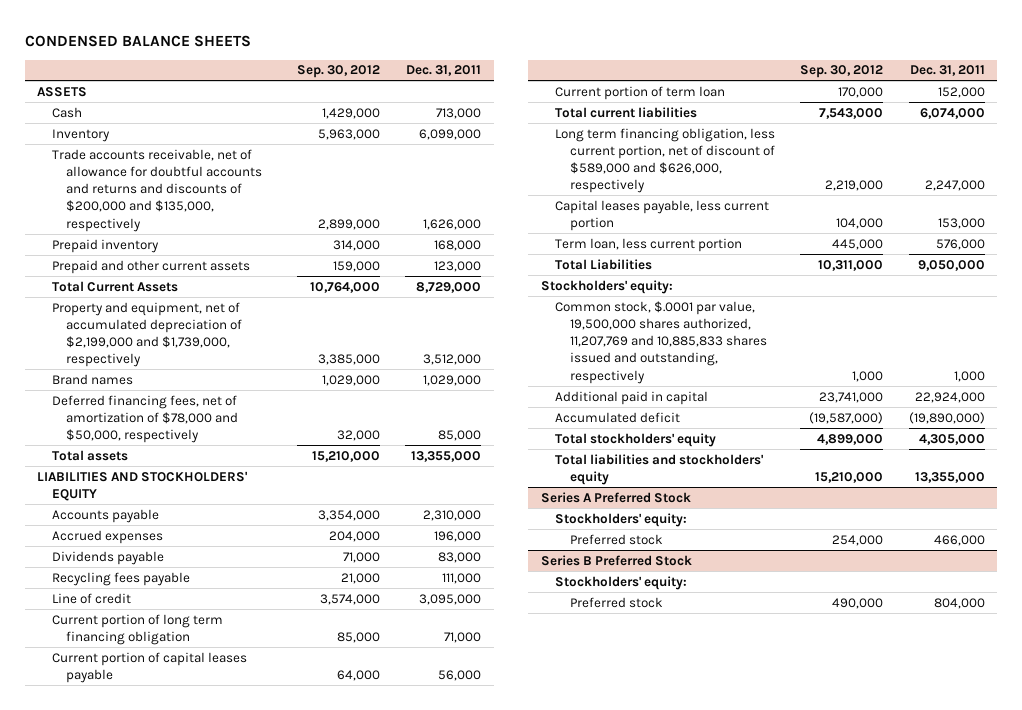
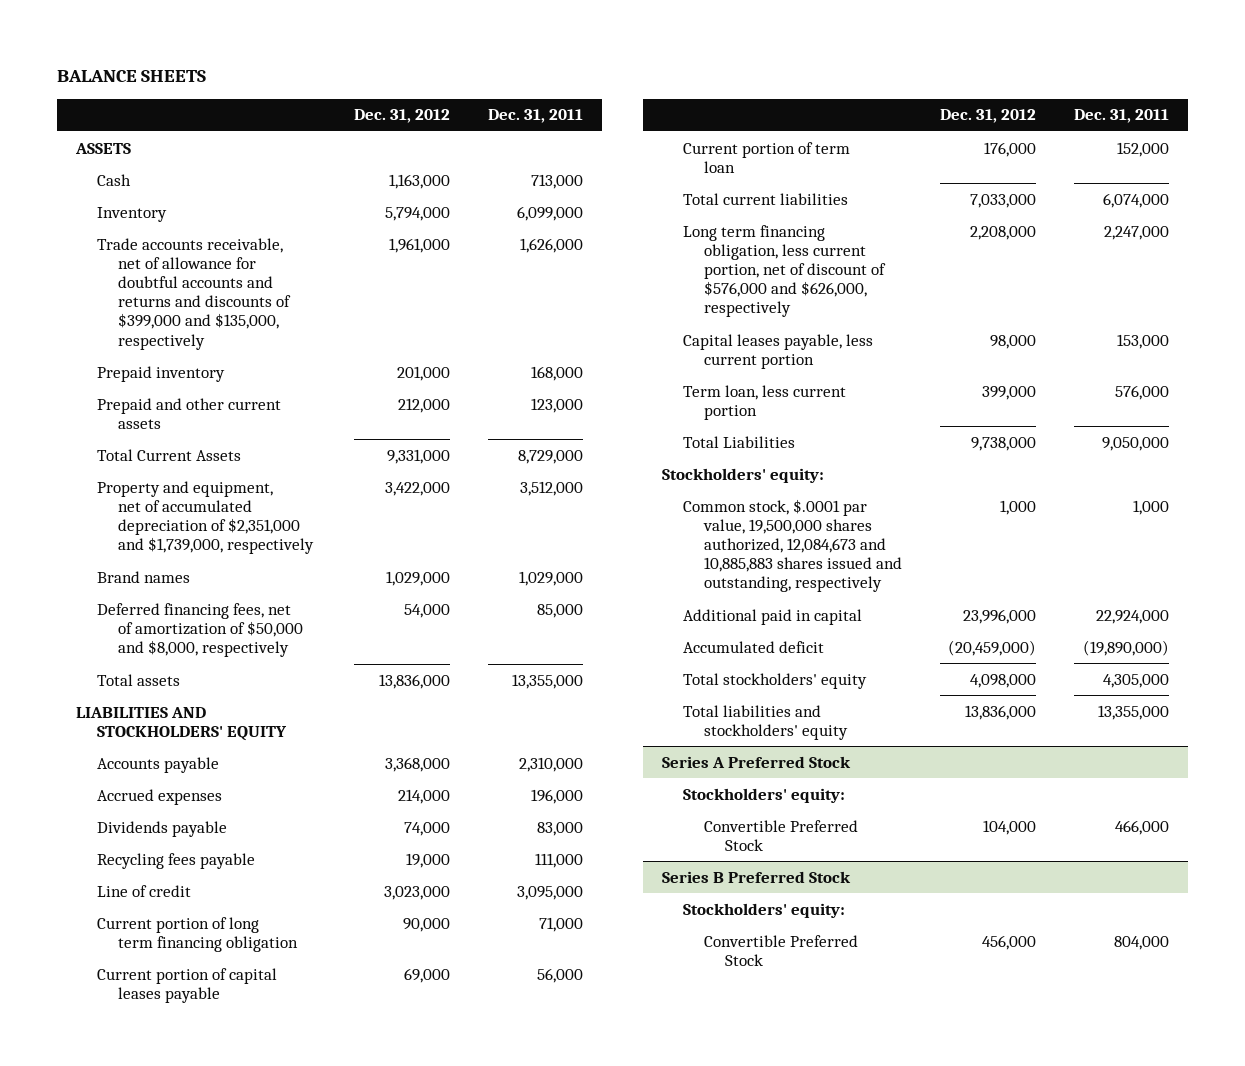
[24,34,251,47] CONDENSED BALANCE SHEETS -> [56,70,206,83] BALANCE SHEETS
[296,65,380,79] Sep. 30, 2012 -> none
none -> [353,109,450,124] Dec. 31, 2012
[51,148,263,232] Trade accounts receivable, net of allowance for doubtful accounts and returns and discounts of $200,000 and $135,000, respectively -> [96,237,291,350] Trade accounts receivable, net of allowance for doubtful accounts and returns and discounts of $399,000 and $135,000, respectively
[51,301,243,368] Property and equipment, net of accumulated depreciation of $2,199,000 and $1,739,000, respectively -> [96,480,314,555] Property and equipment, net of accumulated depreciation of $2,351,000 and $1,739,000, respectively
[51,394,239,444] Deferred financing fees, net of amortization of $78,000 and $50,000, respectively -> [96,602,303,658] Deferred financing fees, net of amortization of $50,000 and $8,000, respectively
[555,127,776,194] Long term financing obligation, less current portion, net of discount of $589,000 and $626,000, respectively -> [682,224,887,318] Long term financing obligation, less current portion, net of discount of $576,000 and $626,000, respectively
[555,300,767,384] Common stock, $.0001 par value, 19,500,000 shares authorized, 11,207,769 and 10,885,833 shares issued and outstanding, respectively -> [682,498,903,593] Common stock, $.0001 par value, 19,500,000 shares authorized, 12,084,673 and 10,885,883 shares issued and outstanding, respectively
[569,533,663,545] Preferred stock -> [704,819,859,851] Convertible Preferred Stock
[569,596,663,608] Preferred stock -> [704,934,859,966] Convertible Preferred Stock

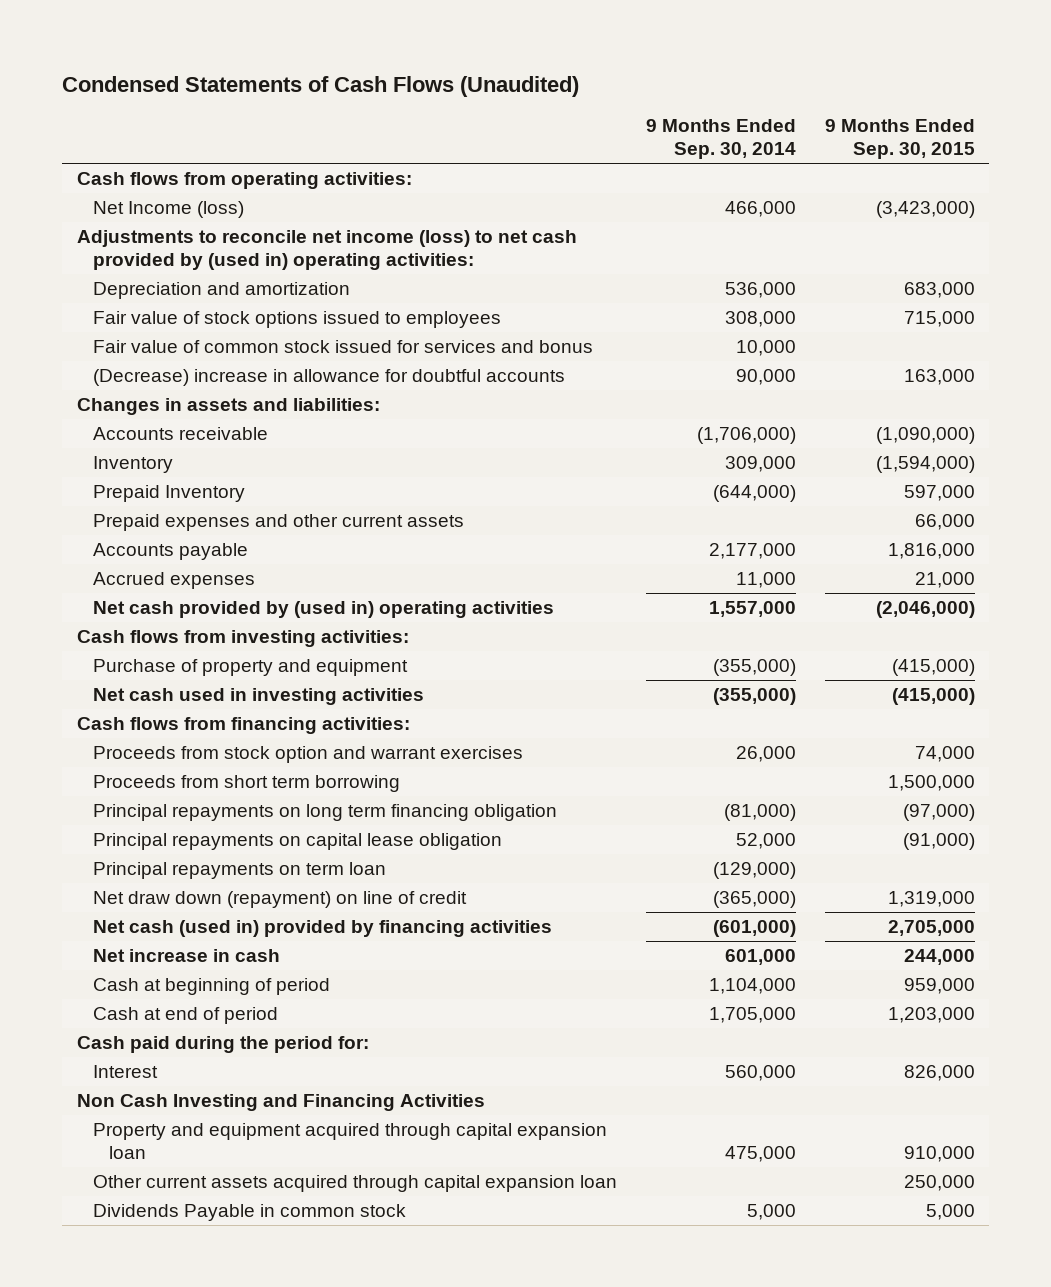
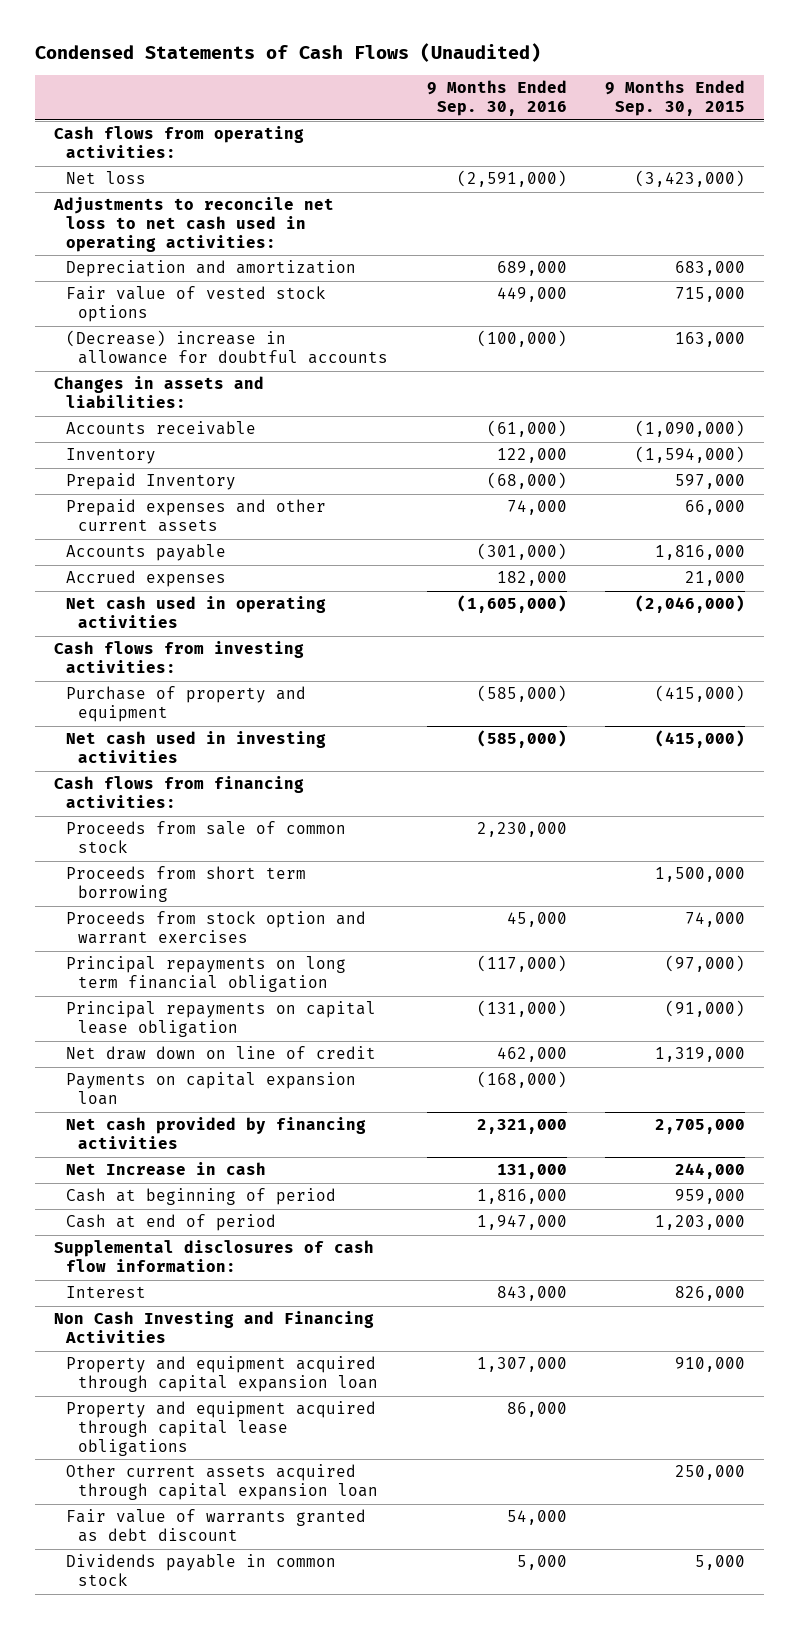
[645,119,796,160] 9 Months Ended Sep. 30, 2014 -> none
none -> [426,80,567,117] 9 Months Ended Sep. 30, 2016
[92,201,244,219] Net Income (loss) -> [66,171,147,185] Net loss
[76,230,577,271] Adjustments to reconcile net income (loss) to net cash provided by (used in) operating activities: -> [53,197,335,252] Adjustments to reconcile net loss to net cash used in operating activities:
[92,340,593,354] Fair value of common stock issued for services and bonus -> none
[92,311,501,329] Fair value of stock options issued to employees -> [66,286,327,323] Fair value of vested stock options
[92,601,554,619] Net cash provided by (used in) operating activities -> [66,596,327,629] Net cash used in operating activities
none -> [66,821,347,854] Proceeds from sale of common stock
[92,746,523,764] Proceeds from stock option and warrant exercises -> [66,911,367,945] Proceeds from stock option and warrant exercises
[92,804,557,822] Principal repayments on long term financing obligation -> [66,956,347,993] Principal repayments on long term financial obligation
[92,862,386,880] Principal repayments on term loan -> none
[92,891,467,909] Net draw down (repayment) on line of credit -> [66,1046,377,1061] Net draw down on line of credit
none -> [66,1072,357,1106] Payments on capital expansion loan
[92,920,552,938] Net cash (used in) provided by financing activities -> [66,1117,367,1150] Net cash provided by financing activities
[92,949,280,963] Net increase in cash -> [66,1162,267,1176] Net Increase in cash
[76,1036,369,1054] Cash paid during the period for: -> none
none -> [54,1240,375,1273] Supplemental disclosures of cash flow information:
none -> [66,1401,377,1456] Property and equipment acquired through capital lease obligations
none -> [66,1509,367,1543] Fair value of warrants granted as debt discount
[92,1204,406,1222] Dividends Payable in common stock -> [66,1554,337,1587] Dividends payable in common stock

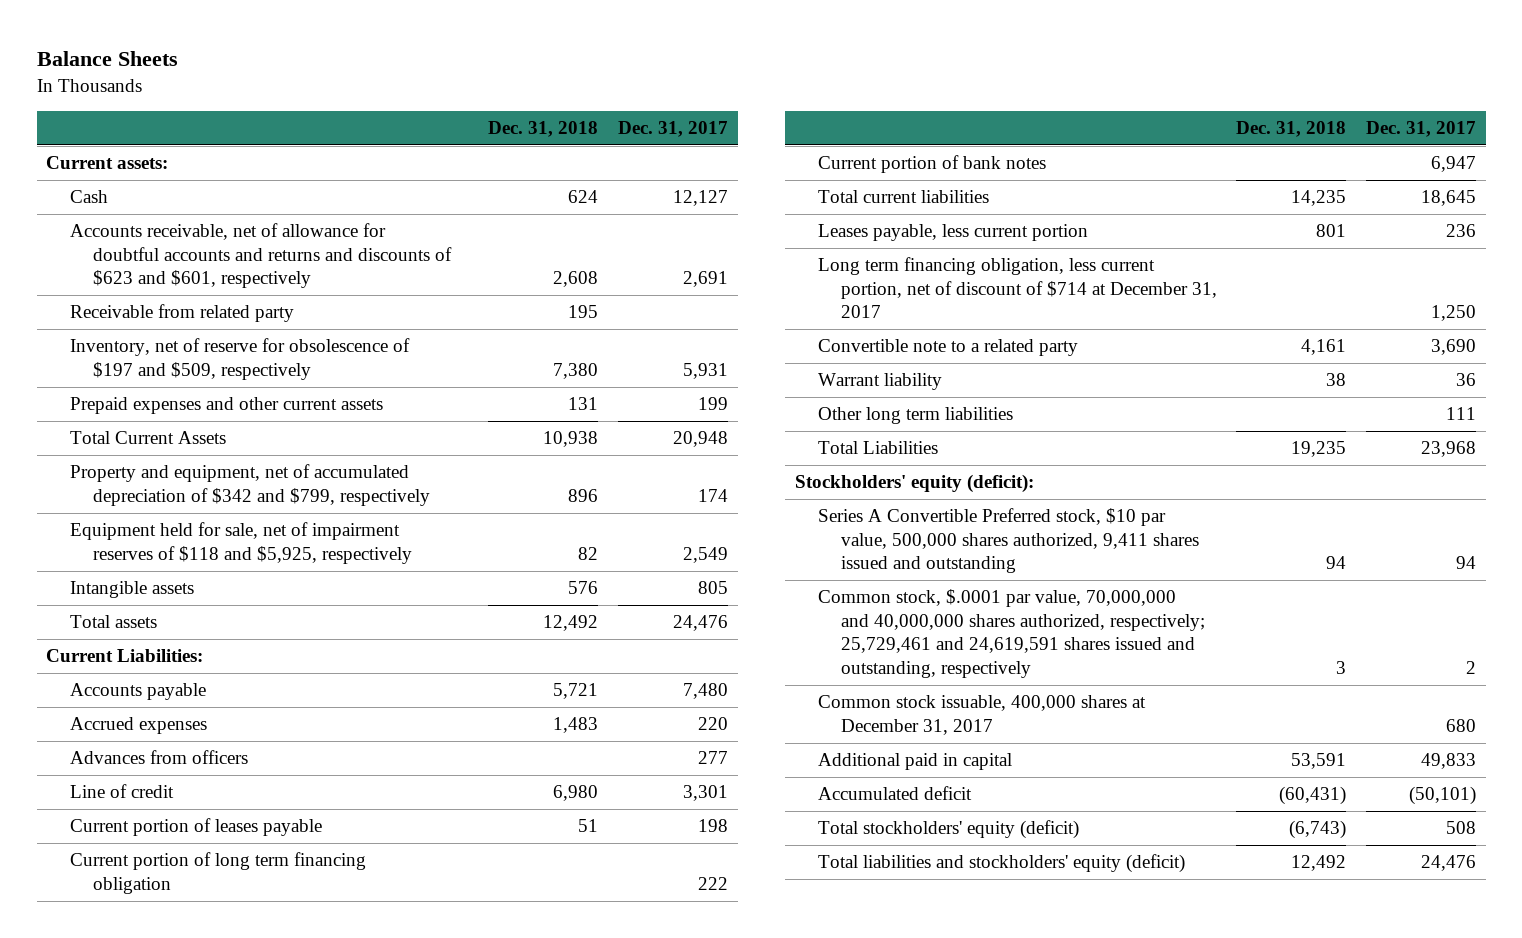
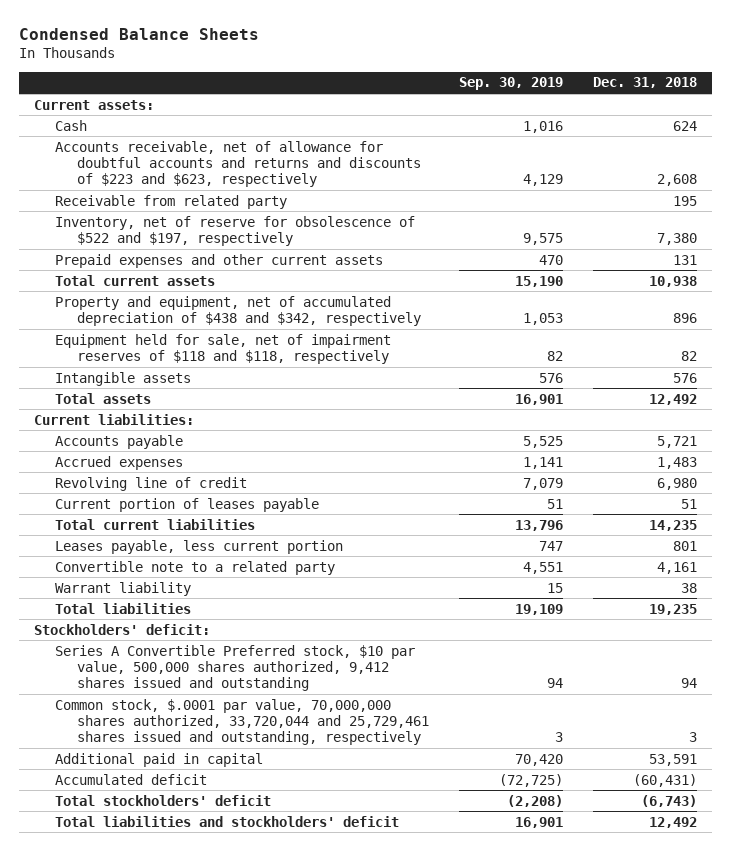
[36,51,178,67] Balance Sheets -> [18,27,259,40] Condensed Balance Sheets
[617,120,728,137] Dec. 31, 2017 -> none
none -> [458,77,563,91] Sep. 30, 2019
[69,223,452,289] Accounts receivable, net of allowance for doubtful accounts and returns and discounts of $623 and $601, respectively -> [55,140,421,188] Accounts receivable, net of allowance for doubtful accounts and returns and discounts of $223 and $623, respectively
[69,338,410,380] Inventory, net of reserve for obsolescence of $197 and $509, respectively -> [55,215,416,247] Inventory, net of reserve for obsolescence of $522 and $197, respectively
[69,431,226,445] Total Current Assets -> [55,274,216,286] Total current assets
[69,464,430,506] Property and equipment, net of accumulated depreciation of $342 and $799, respectively -> [55,295,421,327] Property and equipment, net of accumulated depreciation of $438 and $342, respectively
[69,522,412,564] Equipment held for sale, net of impairment reserves of $118 and $5,925, respectively -> [55,333,392,365] Equipment held for sale, net of impairment reserves of $118 and $118, respectively
[46,649,204,663] Current Liabilities: -> [33,413,194,425] Current liabilities:
[69,750,248,765] Advances from officers -> none
[69,784,174,799] Line of credit -> [55,476,248,491] Revolving line of credit
[69,852,366,894] Current portion of long term financing obligation -> none
[817,155,1046,174] Current portion of bank notes -> none
[817,257,1217,319] Long term financing obligation, less current portion, net of discount of $714 at December 31, 2017 -> none
[817,407,1013,425] Other long term liabilities -> none
[817,695,1146,735] Common stock issuable, 400,000 shares at December 31, 2017 -> none
[817,441,938,455] Total Liabilities -> [55,602,192,614] Total liabilities
[794,474,1034,494] Stockholders' equity (deficit): -> [33,623,210,635] Stockholders' deficit:
[817,508,1199,574] Series A Convertible Preferred stock, $10 par value, 500,000 shares authorized, 9,411 shares issued and outstanding -> [55,644,416,692] Series A Convertible Preferred stock, $10 par value, 500,000 shares authorized, 9,412 shares issued and outstanding
[817,589,1205,678] Common stock, $.0001 par value, 70,000,000 and 40,000,000 shares authorized, respectively; 25,729,461 and 24,619,591 shares issued and outstanding, respectively -> [55,698,429,746] Common stock, $.0001 par value, 70,000,000 shares authorized, 33,720,044 and 25,729,461 shares issued and outstanding, respectively
[817,820,1079,840] Total stockholders' equity (deficit) -> [55,794,272,806] Total stockholders' deficit
[817,854,1185,874] Total liabilities and stockholders' equity (deficit) -> [55,815,400,827] Total liabilities and stockholders' deficit

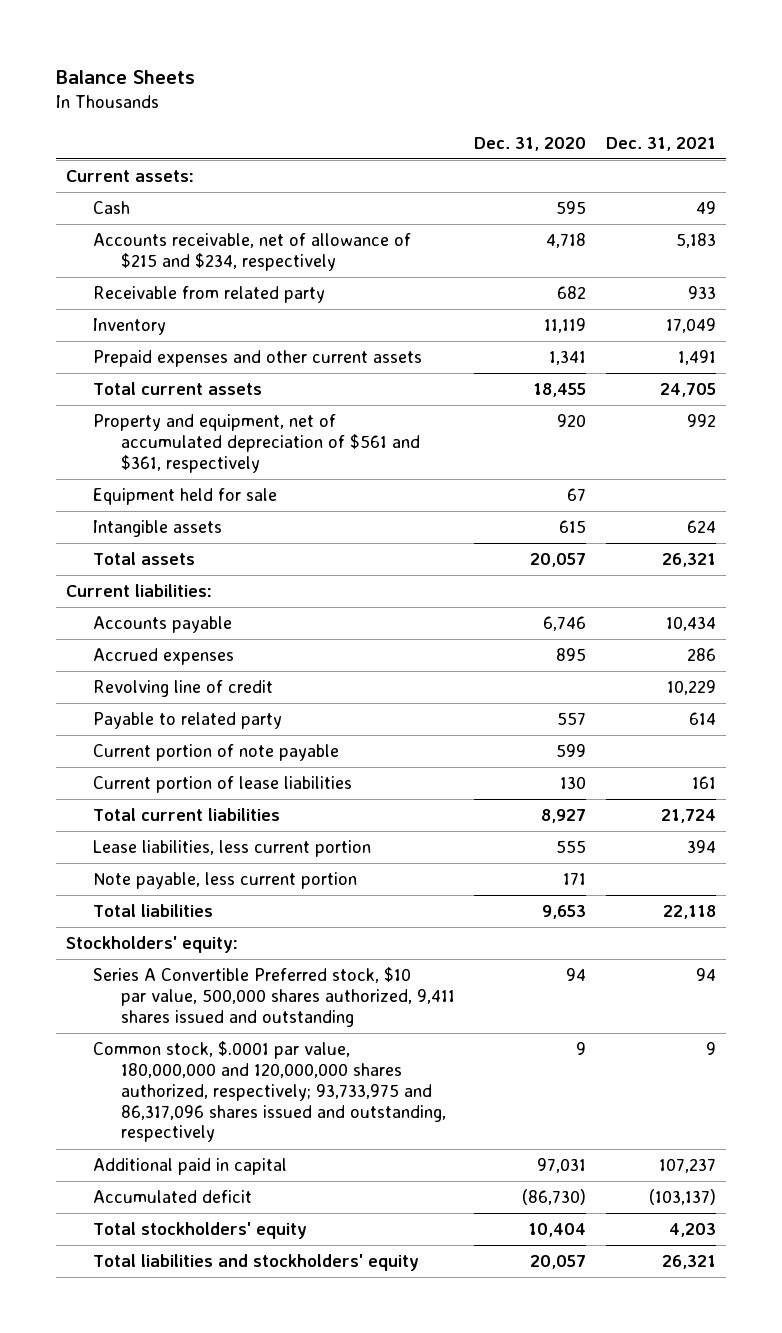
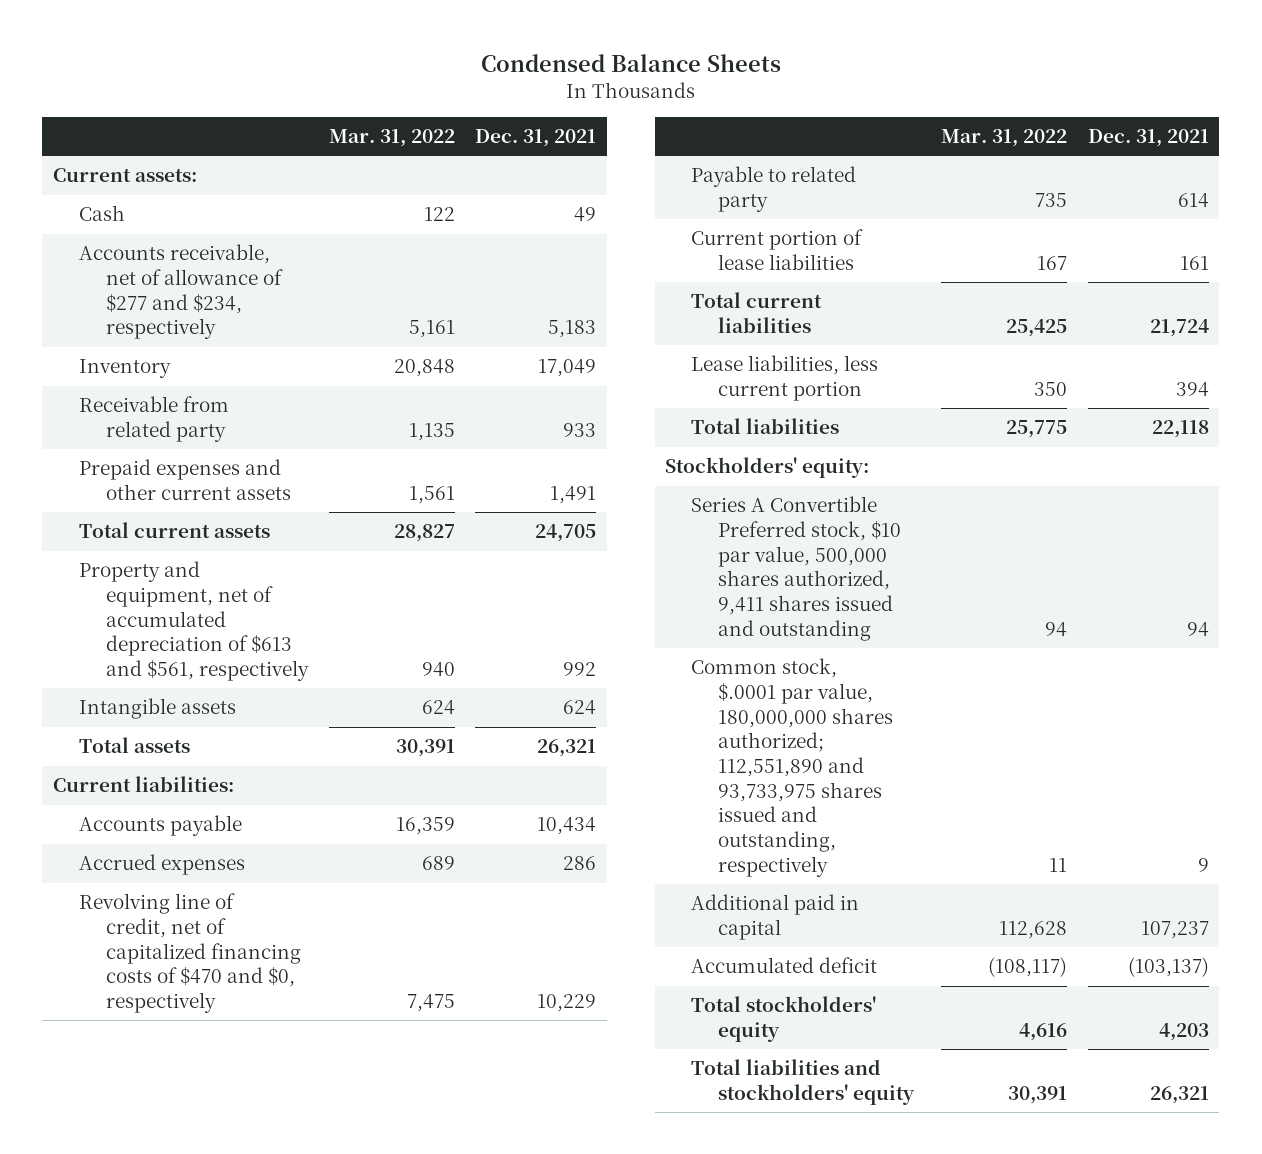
[56,70,196,85] Balance Sheets -> [480,53,781,72] Condensed Balance Sheets
[474,136,587,151] Dec. 31, 2020 -> none
none -> [328,128,455,147] Mar. 31, 2022
[93,233,412,272] Accounts receivable, net of allowance of $215 and $234, respectively -> [79,244,283,340] Accounts receivable, net of allowance of $277 and $234, respectively
[93,286,326,304] Receivable from related party -> [79,396,230,442] Receivable from related party
[93,488,278,506] Equipment held for sale -> none
[93,414,420,473] Property and equipment, net of accumulated depreciation of $561 and $361, respectively -> [79,561,309,682] Property and equipment, net of accumulated depreciation of $613 and $561, respectively
[93,680,274,698] Revolving line of credit -> [79,893,301,1014] Revolving line of credit, net of capitalized financing costs of $470 and $0, respectively
[93,744,340,762] Current portion of note payable -> none
[93,872,358,890] Note payable, less current portion -> none
[93,1041,446,1143] Common stock, $.0001 par value, 180,000,000 and 120,000,000 shares authorized, respectively; 93,733,975 and 86,317,096 shares issued and outstanding, respectively -> [691,658,893,877] Common stock, $.0001 par value, 180,000,000 shares authorized; 112,551,890 and 93,733,975 shares issued and outstanding, respectively

